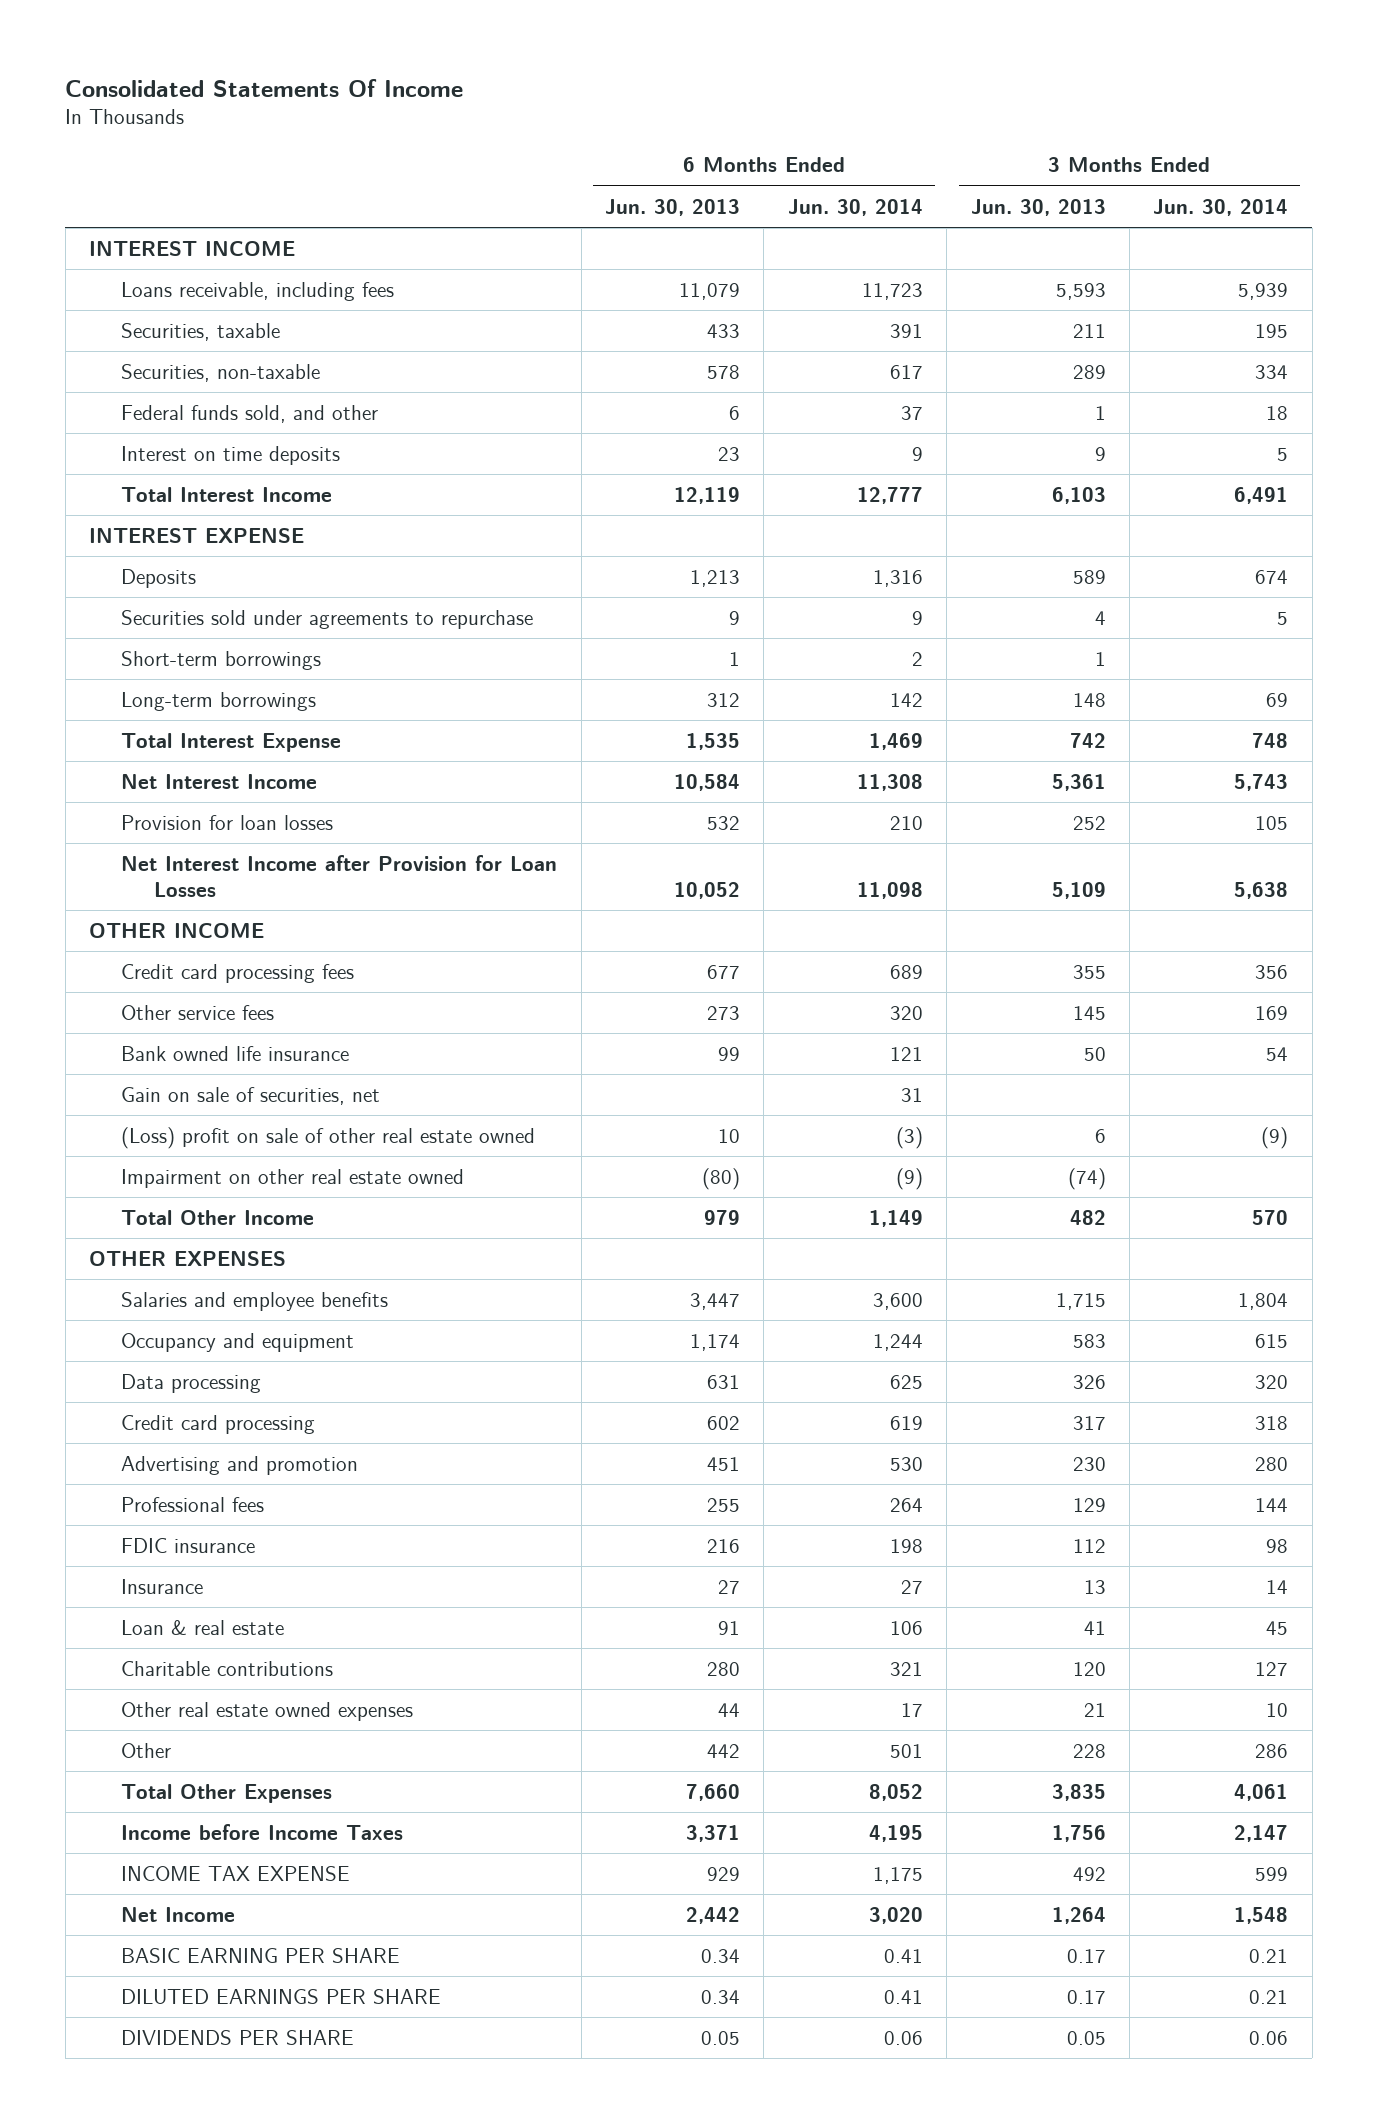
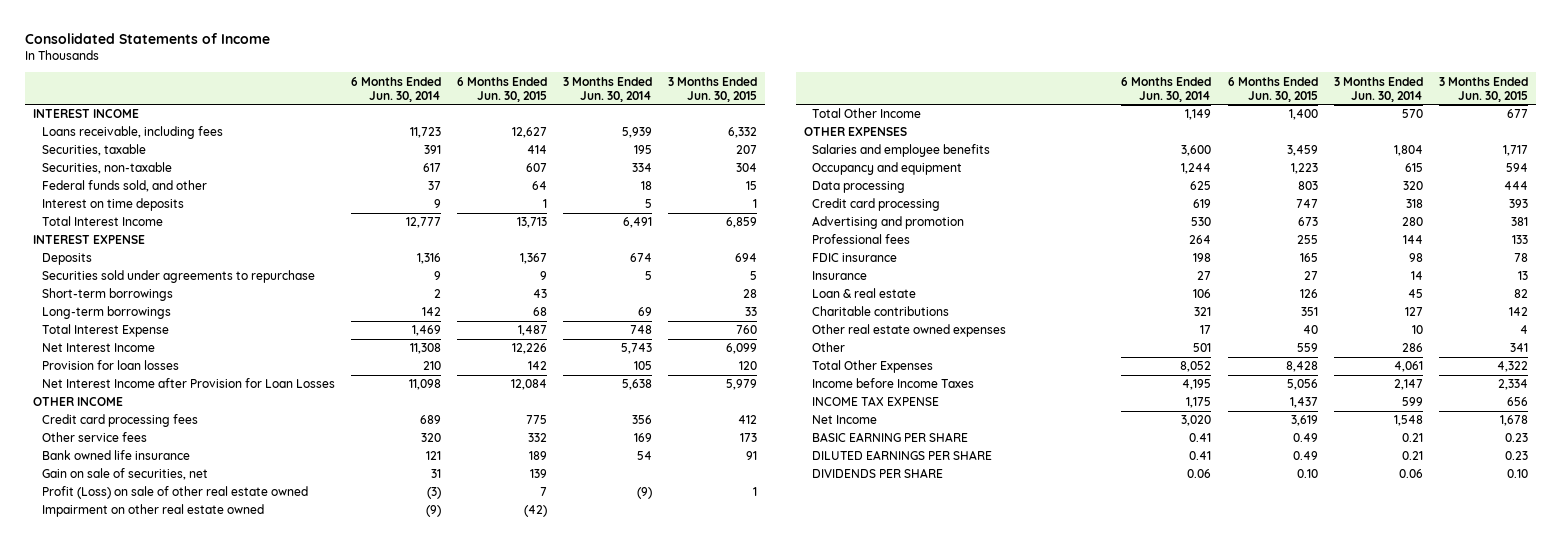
[65,78,464,97] Consolidated Statements Of Income -> [25,32,271,44] Consolidated Statements of Income
[604,198,740,216] Jun. 30, 2013 -> none
[970,198,1106,216] Jun. 30, 2013 -> none
none -> [457,76,548,102] 6 Months Ended Jun. 30, 2015
none -> [668,76,758,102] 3 Months Ended Jun. 30, 2015
[121,1126,536,1149] (Loss) profit on sale of other real estate owned -> [41,486,308,500] Profit (Loss) on sale of other real estate owned

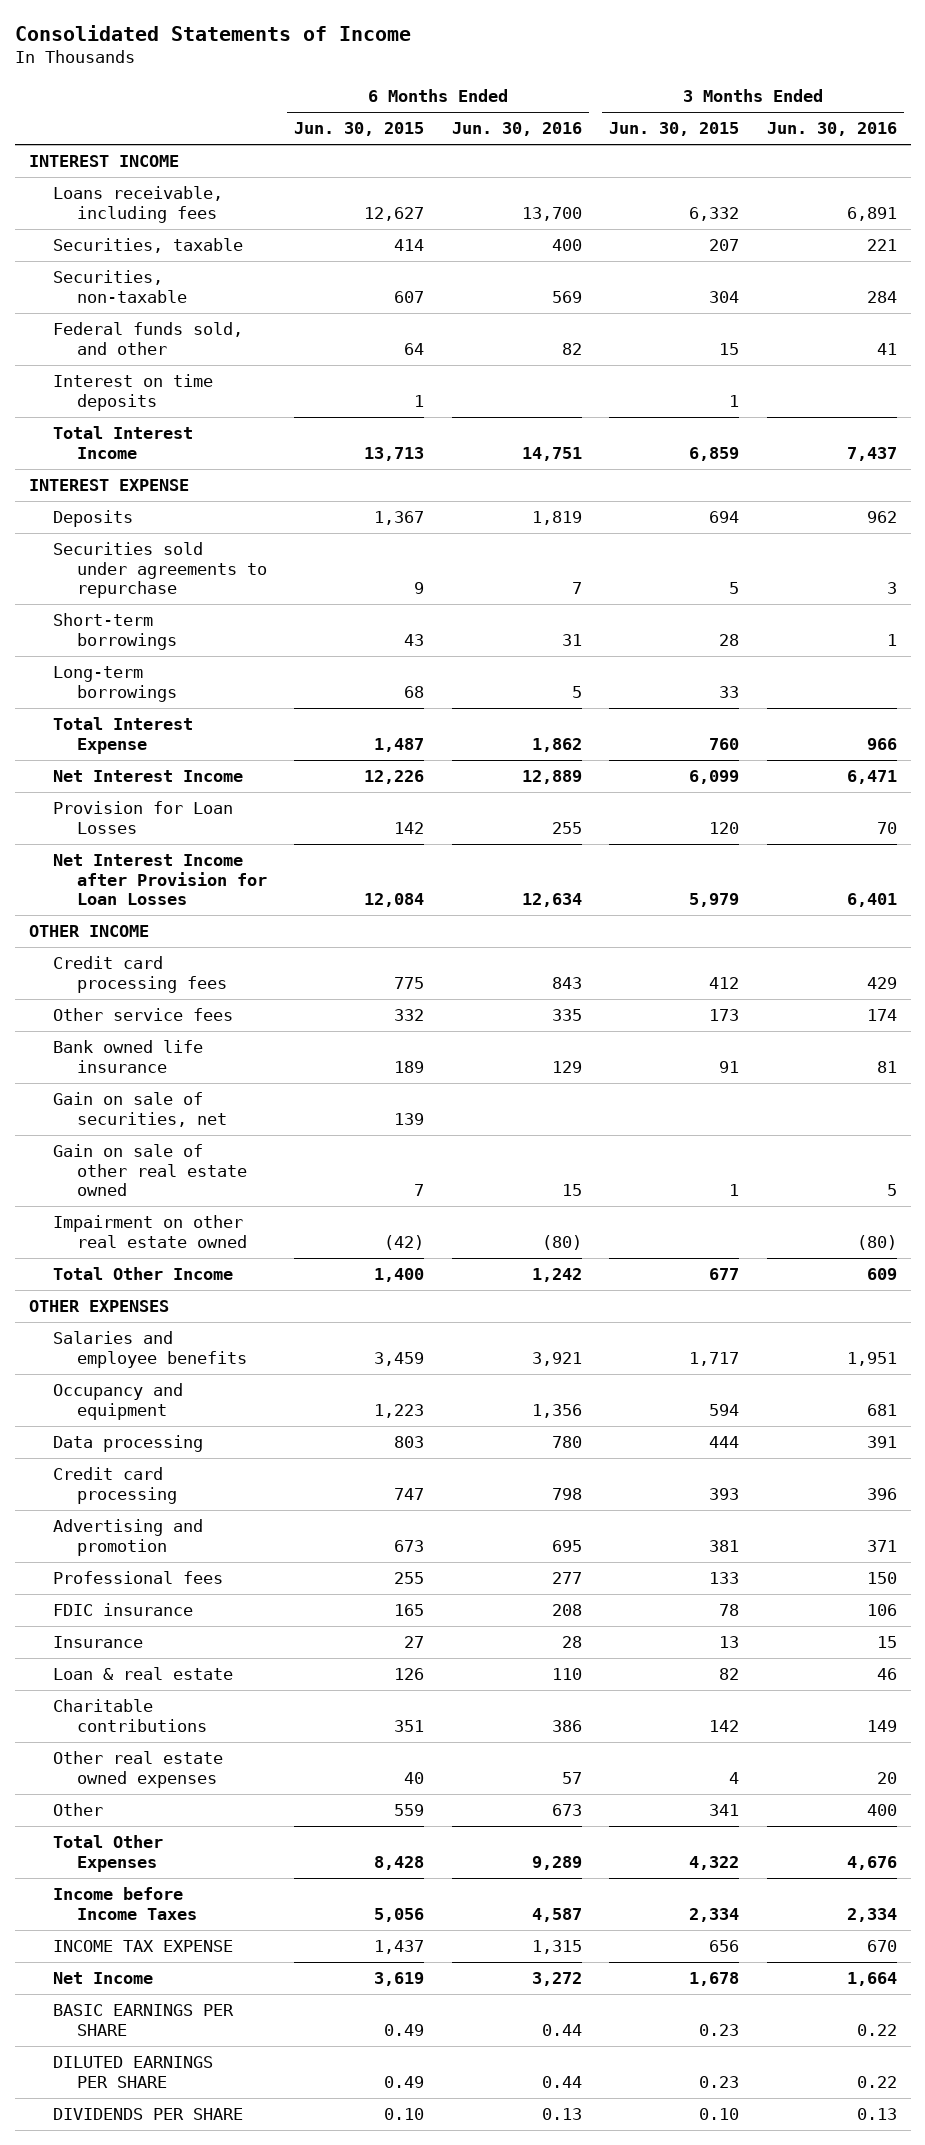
[350,76,441,102] 6 Months Ended Jun. 30, 2014 -> none
[563,76,653,102] 3 Months Ended Jun. 30, 2014 -> none
none -> [451,122,582,137] Jun. 30, 2016
none -> [766,122,897,137] Jun. 30, 2016
[41,360,179,371] Provision for loan losses -> [52,801,233,834] Provision for Loan Losses
[41,486,308,500] Profit (Loss) on sale of other real estate owned -> [52,1144,247,1197] Gain on sale of other real estate owned
[812,432,969,443] BASIC EARNING PER SHARE -> [52,2004,234,2036] BASIC EARNINGS PER SHARE

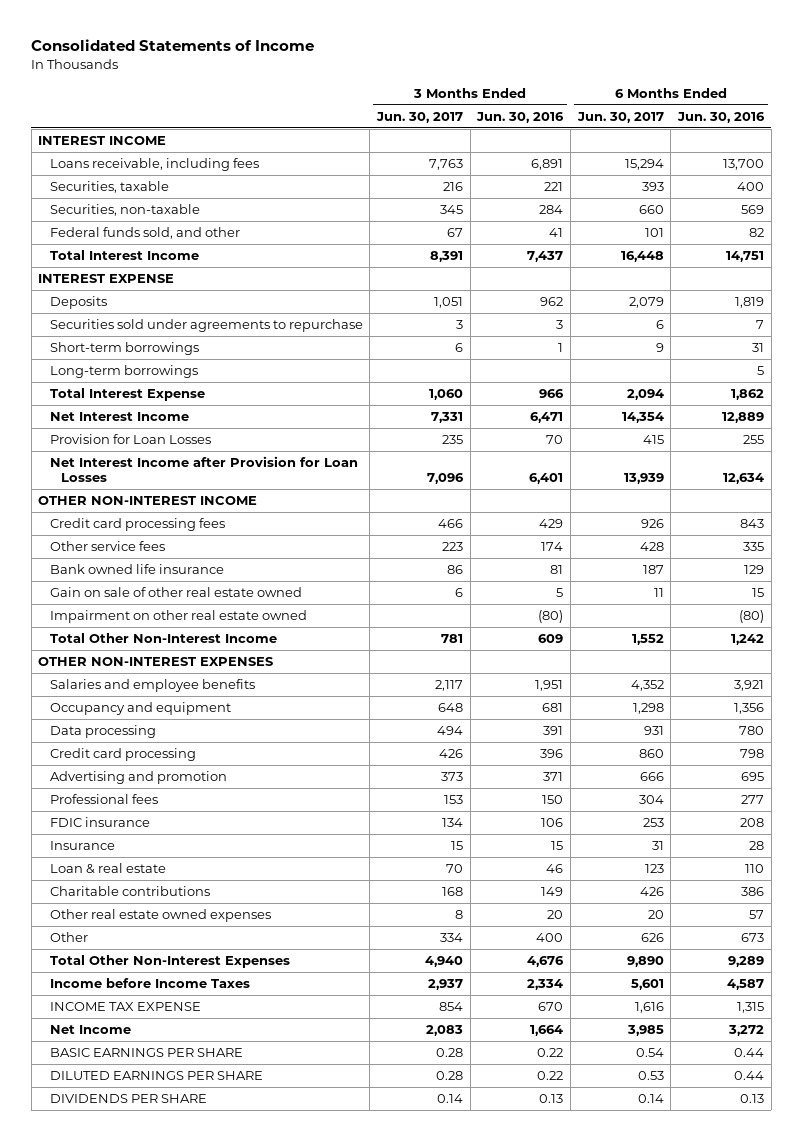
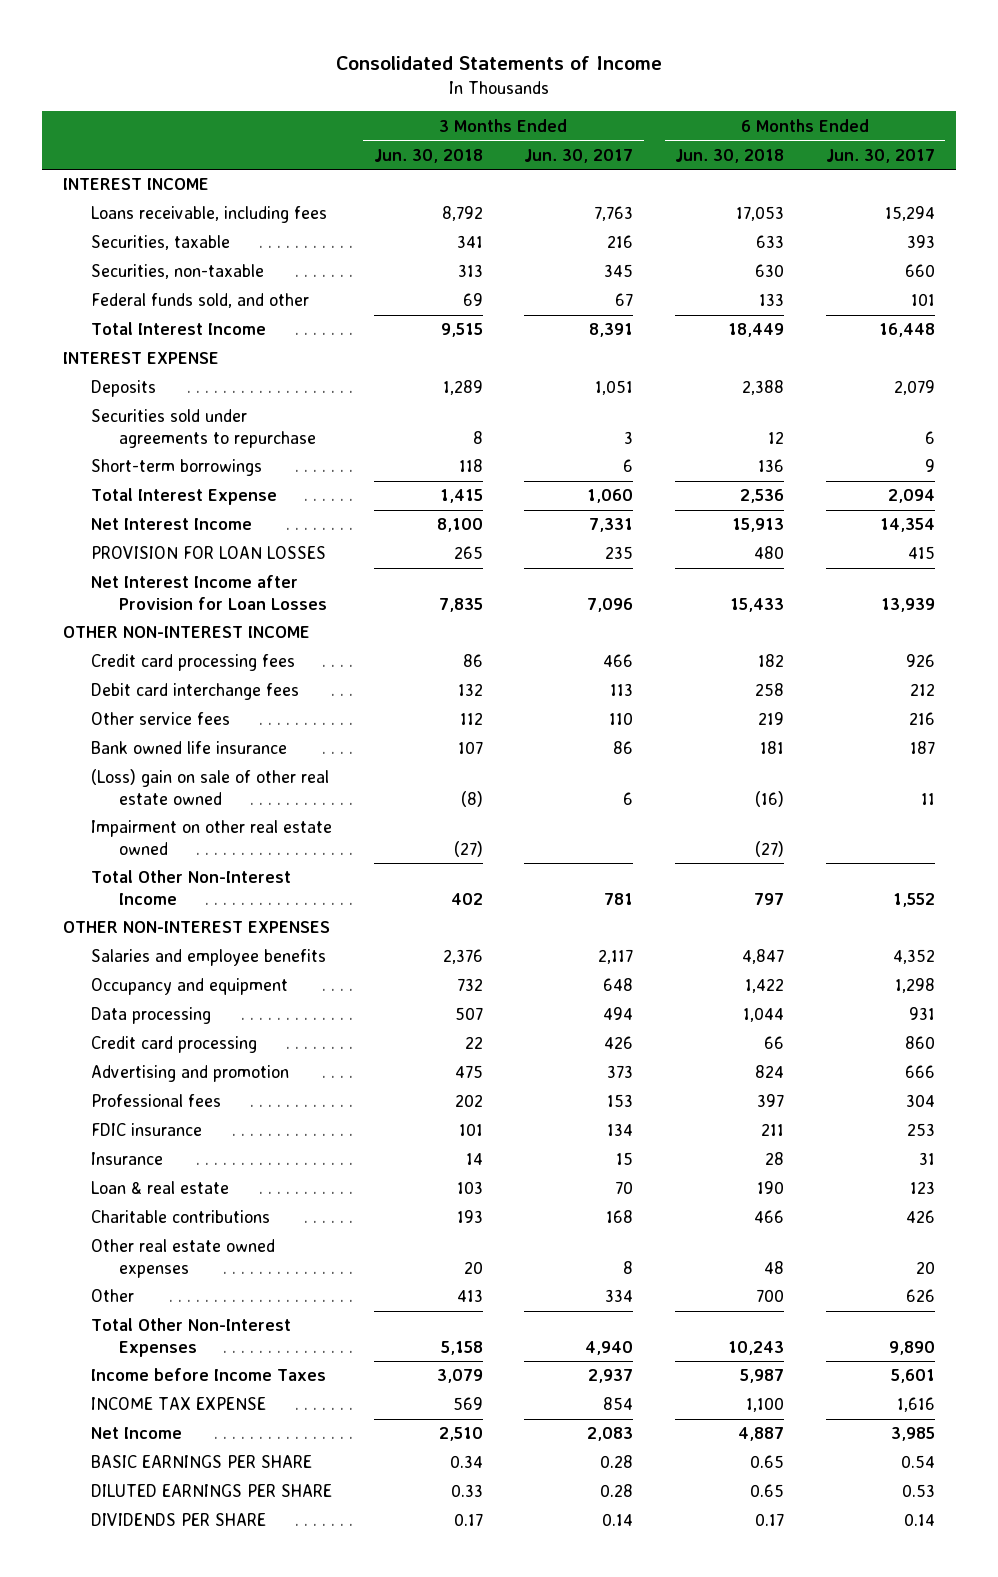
[476,111,565,123] Jun. 30, 2016 -> none
[677,111,766,123] Jun. 30, 2016 -> none
none -> [373,148,483,163] Jun. 30, 2018
none -> [674,148,784,163] Jun. 30, 2018
[49,364,198,378] Long-term borrowings -> none
[49,433,211,444] Provision for Loan Losses -> [90,546,326,560] PROVISION FOR LOAN LOSSES
none -> [90,683,299,701] Debit card interchange fees
[441,541,463,551] 223 -> [609,712,634,726] 110
[639,541,664,551] 428 -> [908,712,935,726] 216
[49,586,302,597] Gain on sale of other real estate owned -> [90,769,329,805] (Loss) gain on sale of other real estate owned

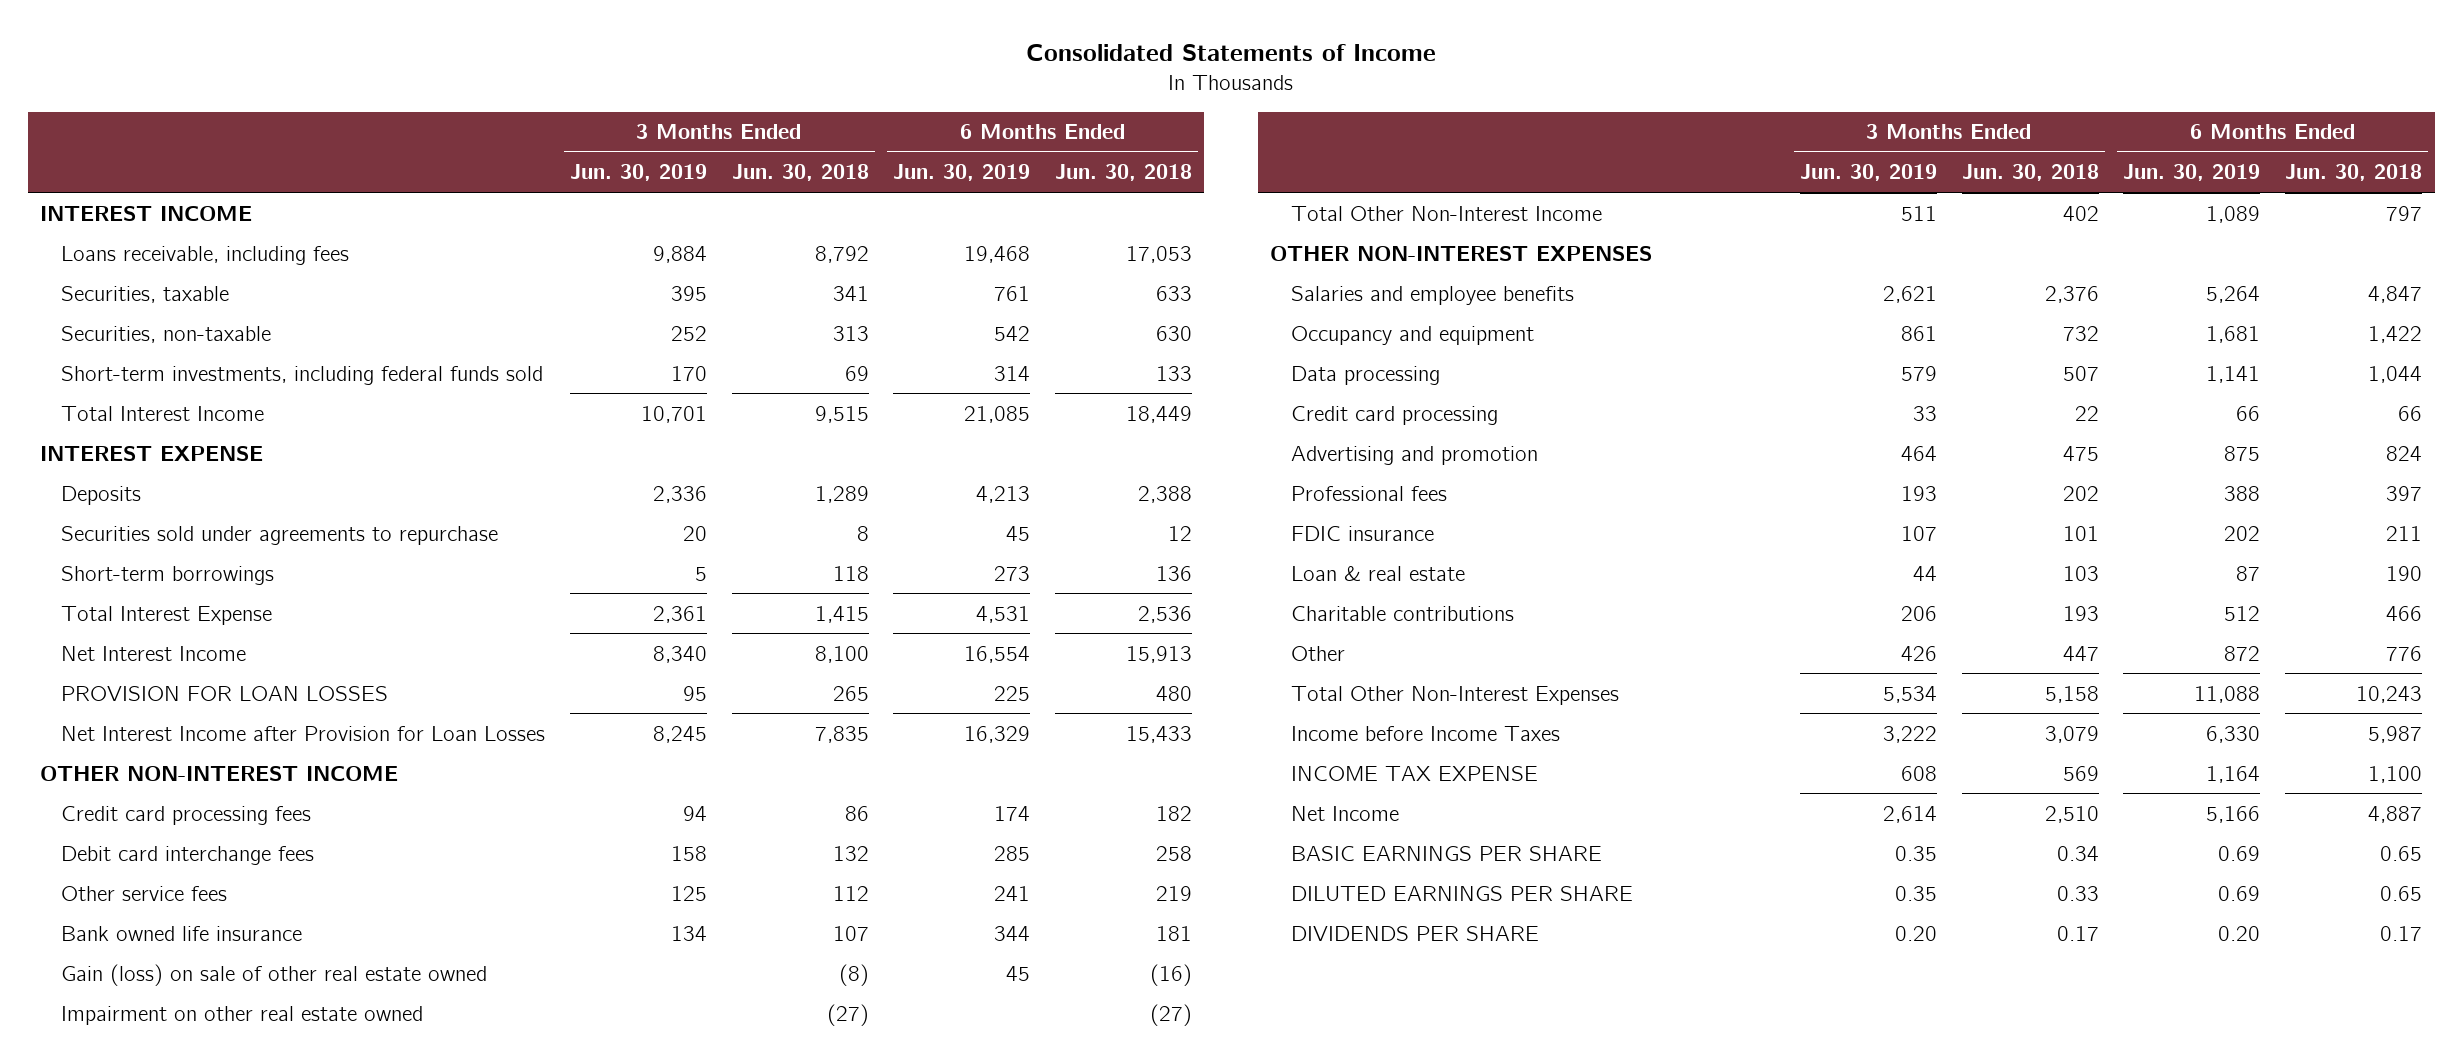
[524,148,634,163] Jun. 30, 2017 -> none
[825,148,935,163] Jun. 30, 2017 -> none
none -> [569,164,707,182] Jun. 30, 2019
none -> [893,164,1031,182] Jun. 30, 2019
[90,293,309,309] Federal funds sold, and other -> [61,365,544,385] Short-term investments, including federal funds sold
[90,769,329,805] (Loss) gain on sale of other real estate owned -> [61,963,488,986] Gain (loss) on sale of other real estate owned
[90,1152,163,1166] Insurance -> none
[90,1239,275,1278] Other real estate owned expenses -> none
[456,1289,483,1303] 413 -> [2062,645,2099,661] 447
[755,1289,784,1303] 700 -> [2386,645,2423,661] 776

